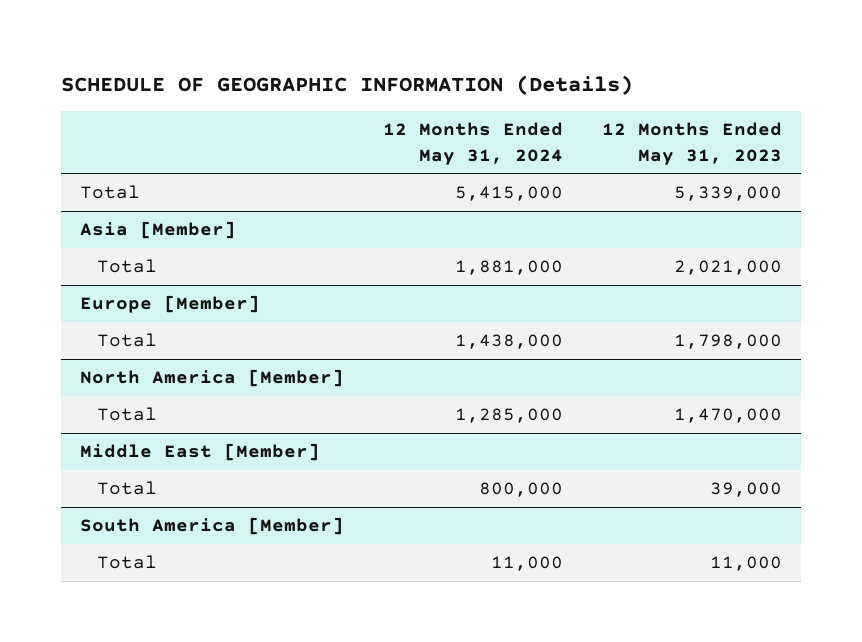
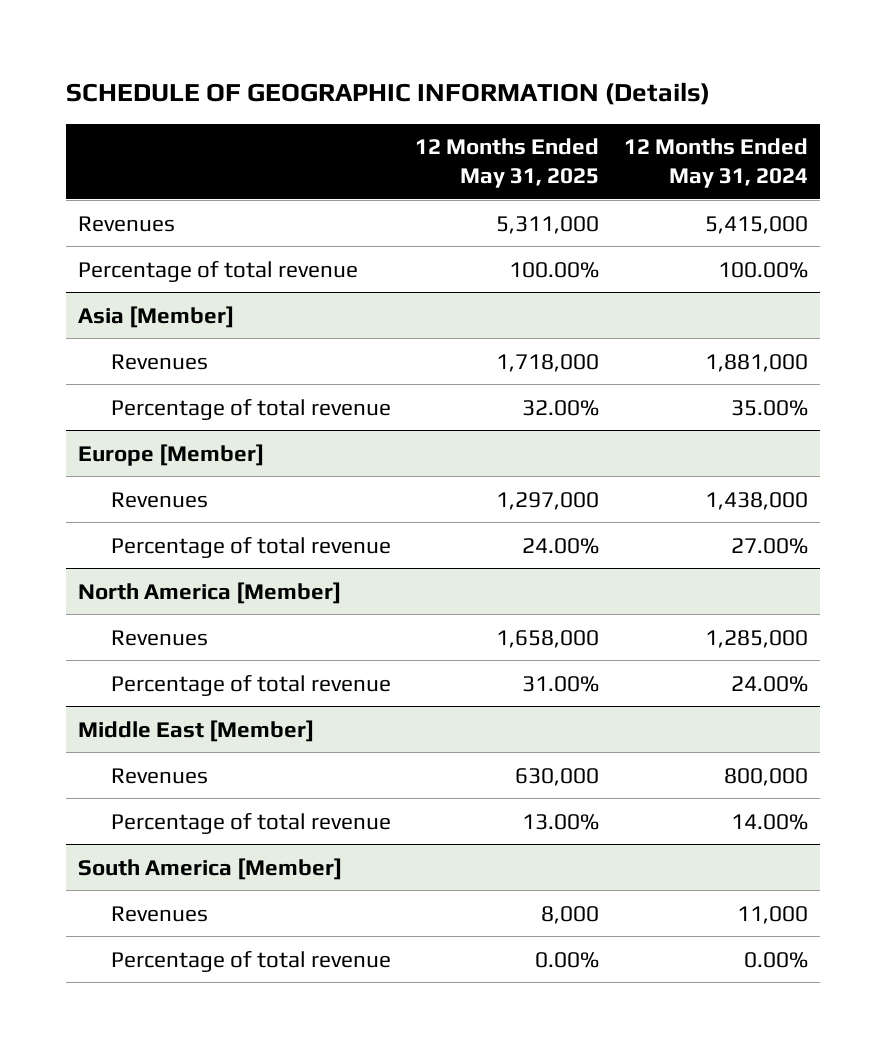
[601,122,782,165] 12 Months Ended May 31, 2023 -> none
none -> [415,138,600,188] 12 Months Ended May 31, 2025
[80,185,141,200] Total -> [78,215,176,232] Revenues
none -> [78,260,359,282] Percentage of total revenue
[97,259,158,274] Total -> [110,353,208,370] Revenues
none -> [110,398,391,420] Percentage of total revenue
[97,333,158,348] Total -> [110,491,208,508] Revenues
none -> [110,536,391,558] Percentage of total revenue
[97,407,158,422] Total -> [110,629,208,646] Revenues
none -> [110,674,391,696] Percentage of total revenue
[97,481,158,496] Total -> [110,767,208,784] Revenues
none -> [110,812,391,834] Percentage of total revenue
[97,555,158,570] Total -> [110,905,208,922] Revenues
none -> [110,950,391,972] Percentage of total revenue

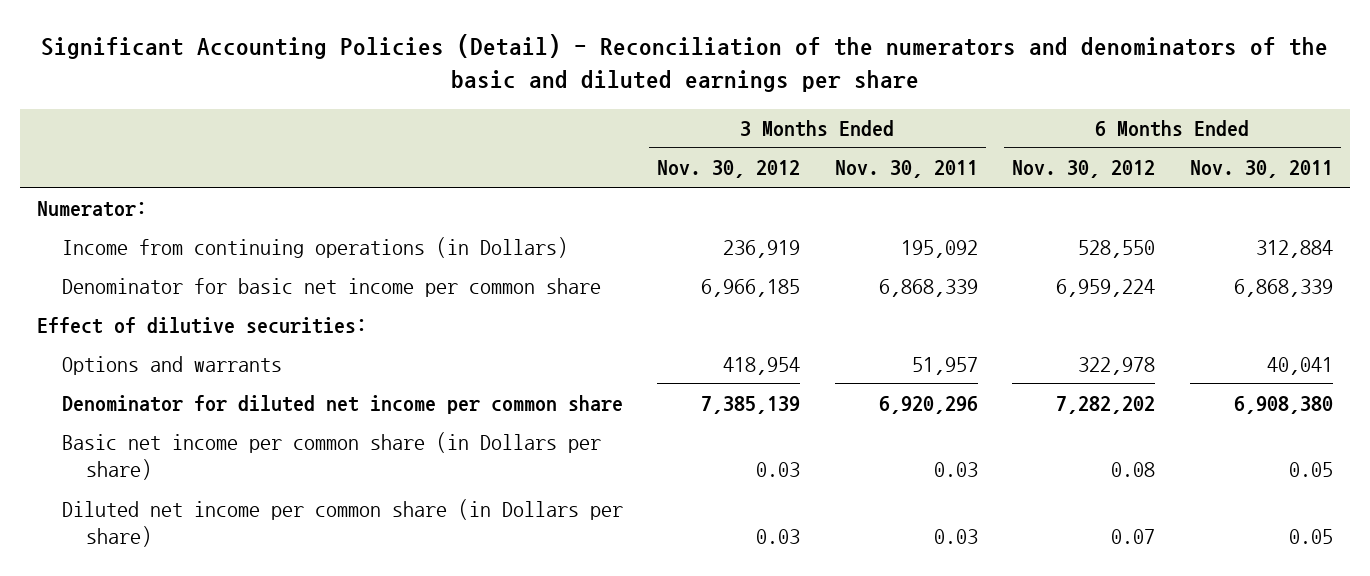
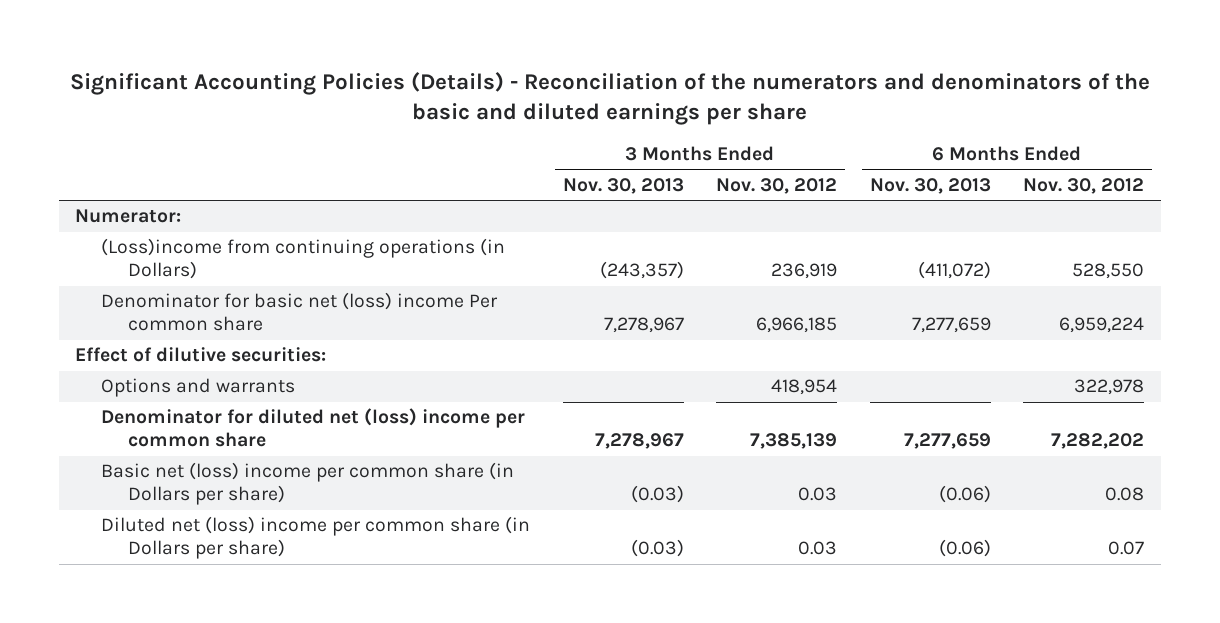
[40,33,1328,93] Significant Accounting Policies (Detail) - Reconciliation of the numerators and denominators of the basic and diluted earnings per share -> [69,72,1150,126] Significant Accounting Policies (Details) - Reconciliation of the numerators and denominators of the basic and diluted earnings per share
[834,160,978,179] Nov. 30, 2011 -> none
[1189,160,1333,179] Nov. 30, 2011 -> none
none -> [562,177,684,194] Nov. 30, 2013
none -> [869,177,991,194] Nov. 30, 2013
[61,236,568,258] Income from continuing operations (in Dollars) -> [101,238,506,280] (Loss)income from continuing operations (in Dollars)
[61,277,601,297] Denominator for basic net income per common share -> [101,292,499,332] Denominator for basic net (loss) income Per common share
[61,394,623,414] Denominator for diluted net income per common share -> [101,408,526,448] Denominator for diluted net (loss) income per common share
[61,431,601,481] Basic net income per common share (in Dollars per share) -> [101,462,515,506] Basic net (loss) income per common share (in Dollars per share)
[61,498,623,548] Diluted net income per common share (in Dollars per share) -> [101,516,531,560] Diluted net (loss) income per common share (in Dollars per share)

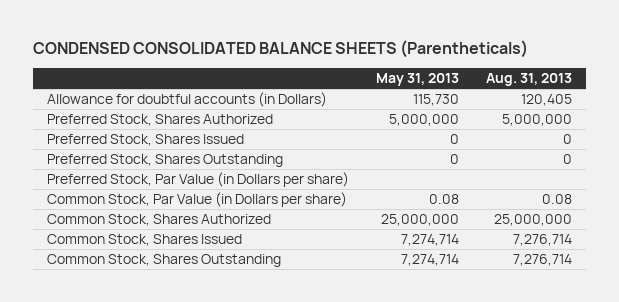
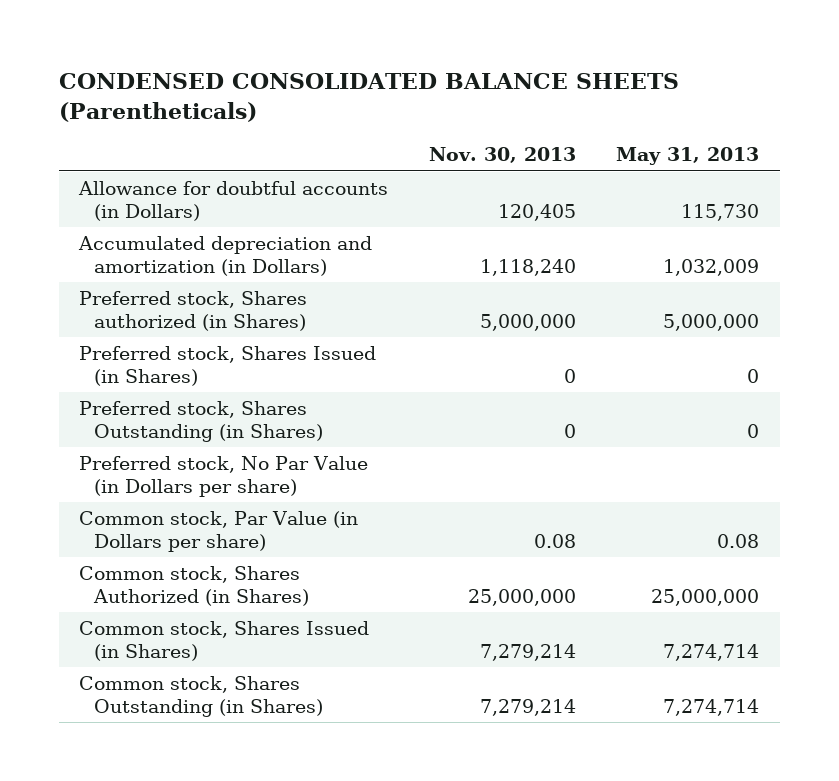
[486,73,573,87] Aug. 31, 2013 -> none
none -> [428,147,576,164] Nov. 30, 2013
none -> [78,236,373,276] Accumulated depreciation and amortization (in Dollars)
[46,114,273,127] Preferred Stock, Shares Authorized -> [79,291,308,331] Preferred stock, Shares authorized (in Shares)
[46,134,244,147] Preferred Stock, Shares Issued -> [79,346,377,386] Preferred stock, Shares Issued (in Shares)
[46,154,283,168] Preferred Stock, Shares Outstanding -> [79,401,323,442] Preferred stock, Shares Outstanding (in Shares)
[46,172,349,188] Preferred Stock, Par Value (in Dollars per share) -> [79,456,369,497] Preferred stock, No Par Value (in Dollars per share)
[46,192,347,208] Common Stock, Par Value (in Dollars per share) -> [79,511,359,552] Common stock, Par Value (in Dollars per share)
[46,214,271,227] Common Stock, Shares Authorized -> [79,566,309,606] Common stock, Shares Authorized (in Shares)
[46,234,242,247] Common Stock, Shares Issued -> [79,621,370,661] Common stock, Shares Issued (in Shares)
[46,254,281,268] Common Stock, Shares Outstanding -> [79,676,323,717] Common stock, Shares Outstanding (in Shares)

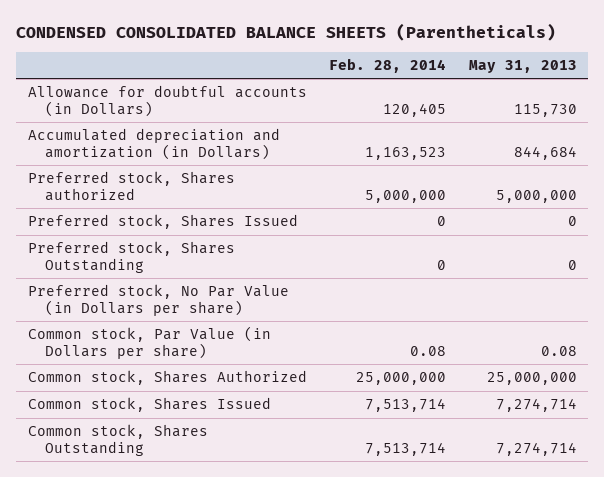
[428,147,576,164] Nov. 30, 2013 -> none
none -> [329,57,447,73] Feb. 28, 2014
[663,258,760,276] 1,032,009 -> [513,145,577,160] 844,684
[79,291,308,331] Preferred stock, Shares authorized (in Shares) -> [27,171,235,201] Preferred stock, Shares authorized
[79,346,377,386] Preferred stock, Shares Issued (in Shares) -> [27,214,298,230] Preferred stock, Shares Issued
[79,401,323,442] Preferred stock, Shares Outstanding (in Shares) -> [27,241,235,273] Preferred stock, Shares Outstanding
[79,566,309,606] Common stock, Shares Authorized (in Shares) -> [27,370,307,386] Common stock, Shares Authorized
[79,621,370,661] Common stock, Shares Issued (in Shares) -> [27,397,271,413] Common stock, Shares Issued
[79,676,323,717] Common stock, Shares Outstanding (in Shares) -> [27,424,208,456] Common stock, Shares Outstanding

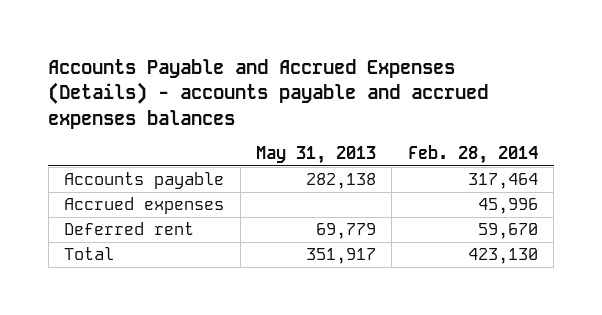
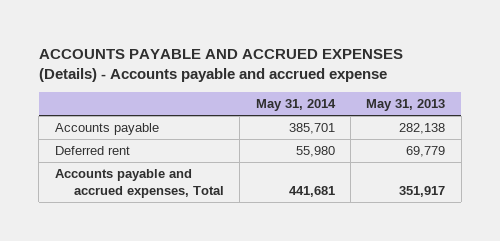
[48,58,489,129] Accounts Payable and Accrued Expenses (Details) - accounts payable and accrued expenses balances -> [38,48,403,82] ACCOUNTS PAYABLE AND ACCRUED EXPENSES (Details) - Accounts payable and accrued expense
[407,145,538,165] Feb. 28, 2014 -> none
none -> [255,99,336,112] May 31, 2014
[64,197,225,215] Accrued expenses -> none
[64,247,115,261] Total -> [54,169,224,198] Accounts payable and accrued expenses, Total

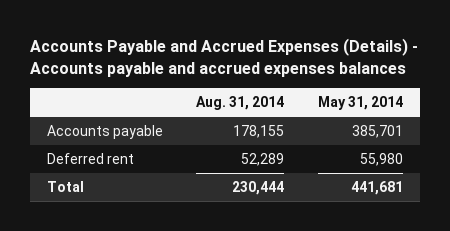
[38,48,403,82] ACCOUNTS PAYABLE AND ACCRUED EXPENSES (Details) - Accounts payable and accrued expense -> [30,37,419,77] Accounts Payable and Accrued Expenses (Details) - Accounts payable and accrued expenses balances
[366,99,446,112] May 31, 2013 -> none
none -> [196,95,285,110] Aug. 31, 2014
[54,169,224,198] Accounts payable and accrued expenses, Total -> [46,181,84,193] Total

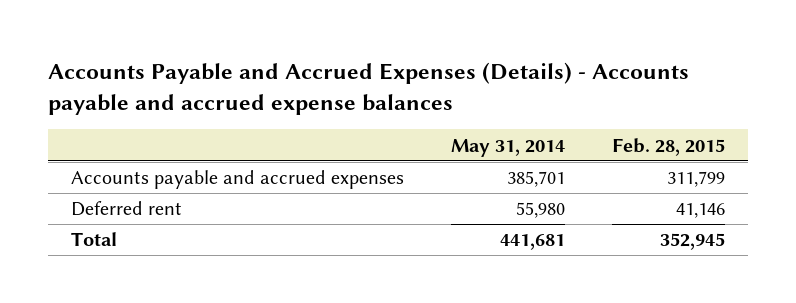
[30,37,419,77] Accounts Payable and Accrued Expenses (Details) - Accounts payable and accrued expenses balances -> [48,61,690,115] Accounts Payable and Accrued Expenses (Details) - Accounts payable and accrued expense balances
[196,95,285,110] Aug. 31, 2014 -> none
none -> [611,137,725,156] Feb. 28, 2015
[46,125,163,140] Accounts payable -> [71,170,405,190] Accounts payable and accrued expenses

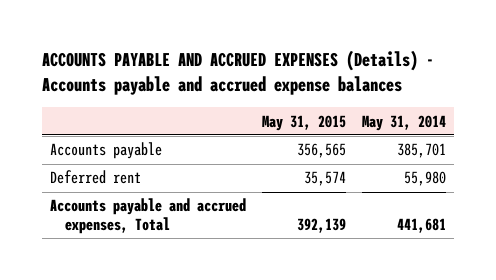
[48,61,690,115] Accounts Payable and Accrued Expenses (Details) - Accounts payable and accrued expense balances -> [41,50,434,96] ACCOUNTS PAYABLE AND ACCRUED EXPENSES (Details) - Accounts payable and accrued expense balances
[611,137,725,156] Feb. 28, 2015 -> none
none -> [261,114,346,131] May 31, 2015
[71,170,405,190] Accounts payable and accrued expenses -> [49,142,162,160] Accounts payable
[71,232,118,247] Total -> [49,198,246,235] Accounts payable and accrued expenses, Total

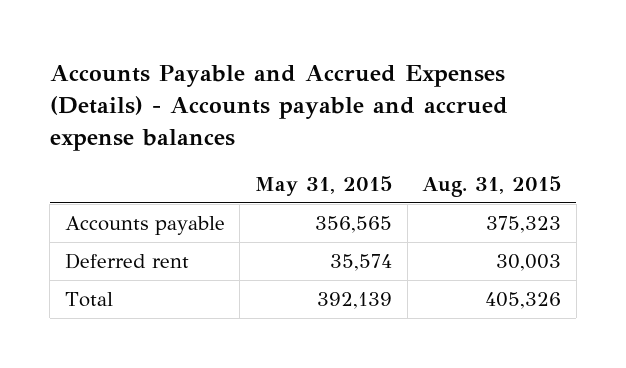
[41,50,434,96] ACCOUNTS PAYABLE AND ACCRUED EXPENSES (Details) - Accounts payable and accrued expense balances -> [49,65,508,151] Accounts Payable and Accrued Expenses (Details) - Accounts payable and accrued expense balances
[362,114,447,131] May 31, 2014 -> none
none -> [422,176,562,198] Aug. 31, 2015
[49,198,246,235] Accounts payable and accrued expenses, Total -> [64,291,113,307] Total

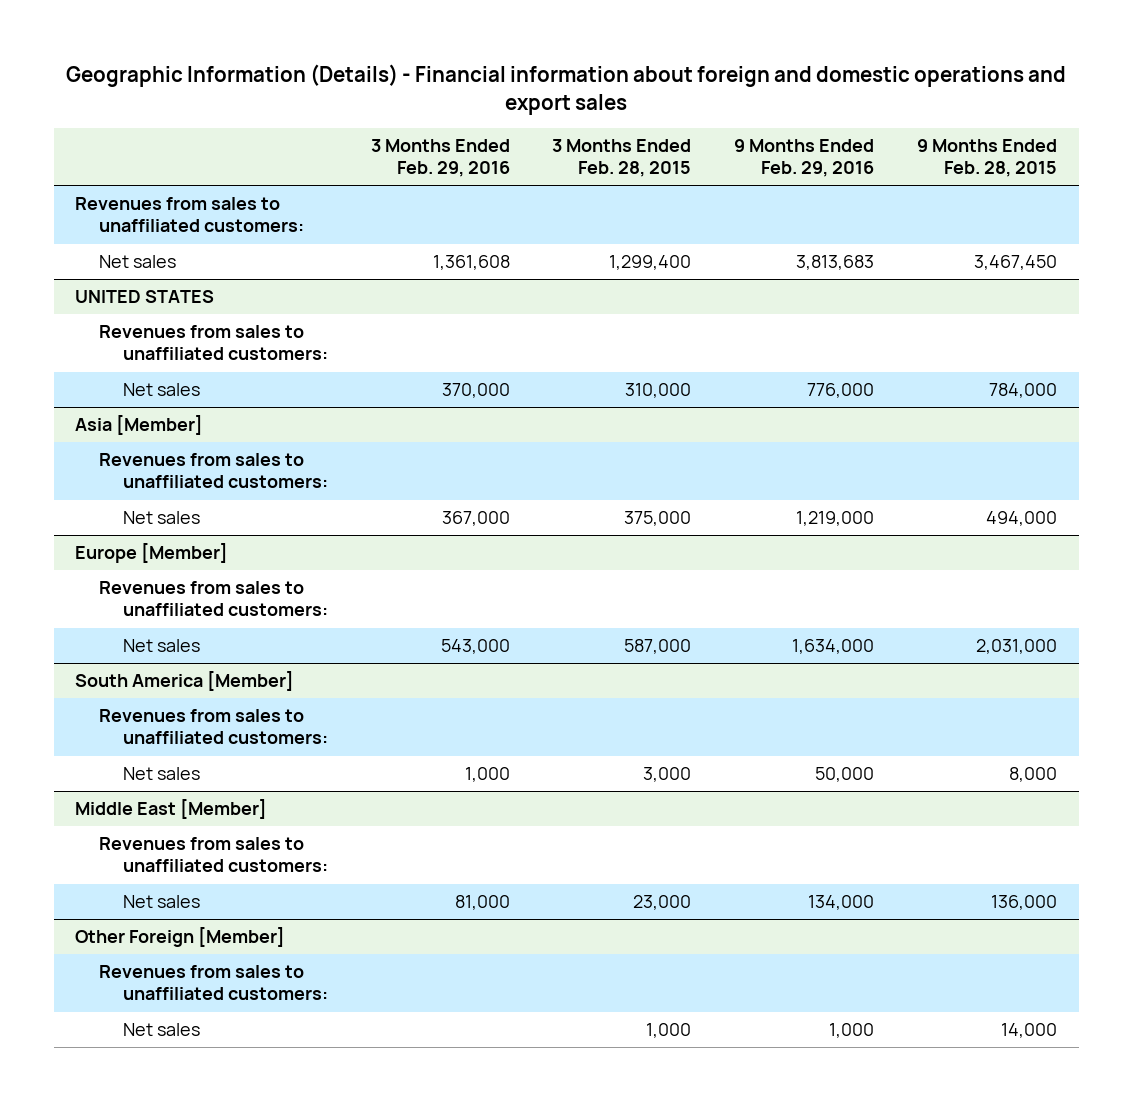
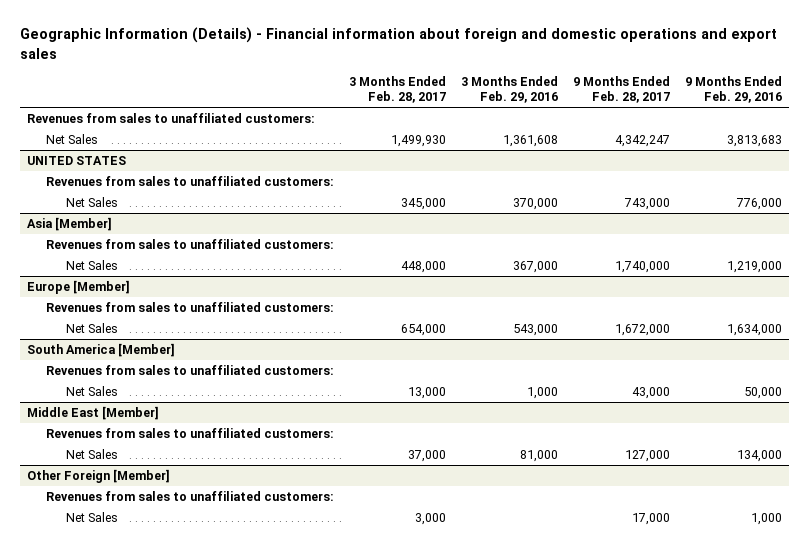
[552,138,692,178] 3 Months Ended Feb. 28, 2015 -> none
[917,138,1058,178] 9 Months Ended Feb. 28, 2015 -> none
none -> [349,75,447,104] 3 Months Ended Feb. 28, 2017
none -> [573,75,671,104] 9 Months Ended Feb. 28, 2017
[98,255,176,269] Net sales -> [46,133,99,144] Net Sales
[122,383,200,397] Net sales -> [65,196,118,207] Net Sales
[122,511,200,525] Net sales -> [65,259,118,270] Net Sales
[122,639,200,653] Net sales -> [65,322,118,333] Net Sales
[122,767,200,781] Net sales -> [65,385,118,396] Net Sales
[122,895,200,909] Net sales -> [65,448,118,459] Net Sales
[122,1023,200,1037] Net sales -> [65,511,118,522] Net Sales

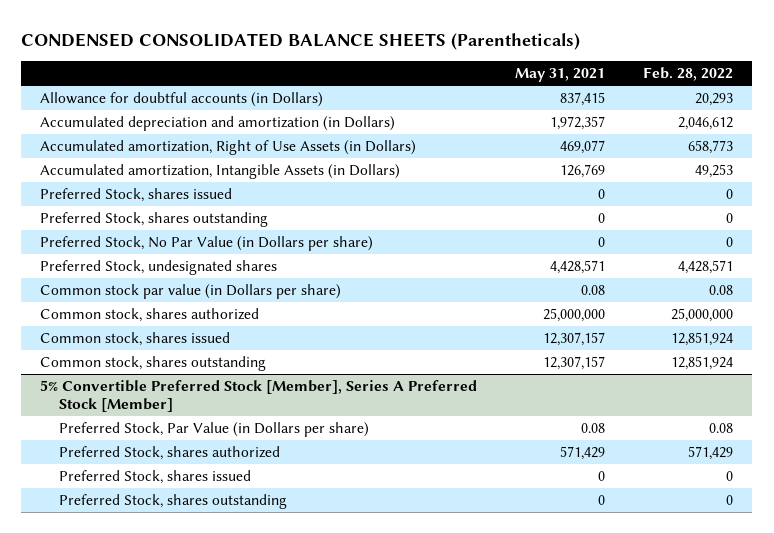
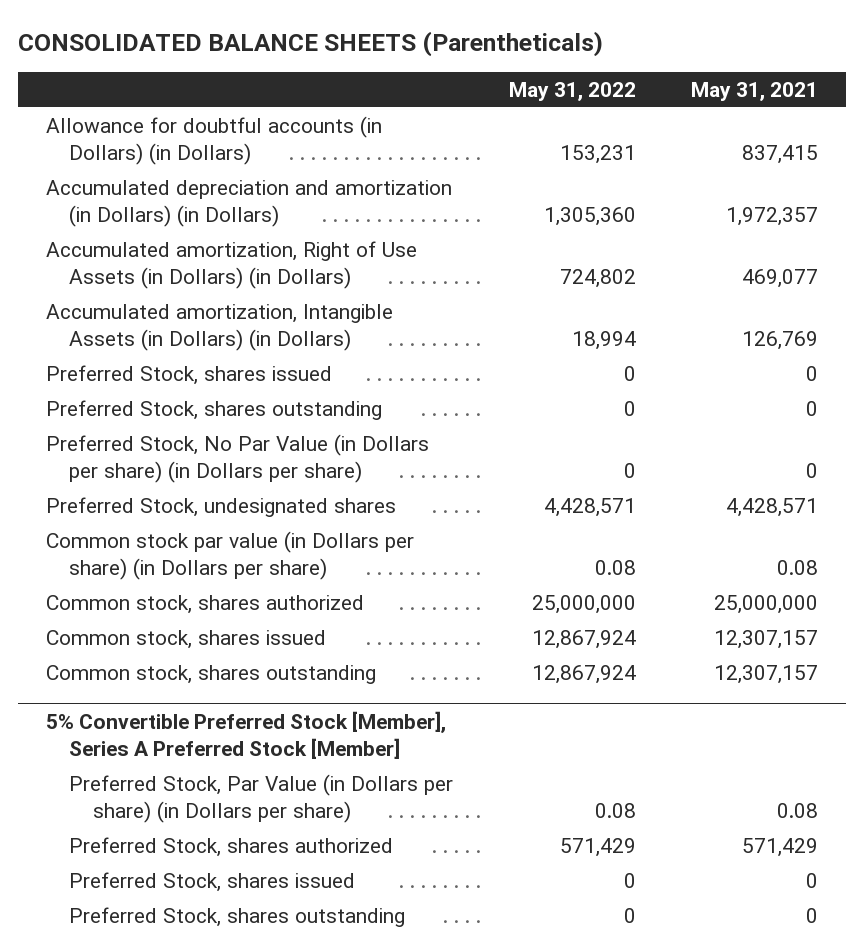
[21,32,581,50] CONDENSED CONSOLIDATED BALANCE SHEETS (Parentheticals) -> [17,30,603,57] CONSOLIDATED BALANCE SHEETS (Parentheticals)
[643,67,734,82] Feb. 28, 2022 -> none
none -> [508,81,636,101] May 31, 2022
[40,92,324,108] Allowance for doubtful accounts (in Dollars) -> [45,115,382,166] Allowance for doubtful accounts (in Dollars) (in Dollars)
[40,116,396,132] Accumulated depreciation and amortization (in Dollars) -> [45,179,452,228] Accumulated depreciation and amortization (in Dollars) (in Dollars)
[40,140,417,156] Accumulated amortization, Right of Use Assets (in Dollars) -> [45,240,417,290] Accumulated amortization, Right of Use Assets (in Dollars) (in Dollars)
[40,164,401,180] Accumulated amortization, Intangible Assets (in Dollars) -> [45,303,393,352] Accumulated amortization, Intangible Assets (in Dollars) (in Dollars)
[40,236,374,252] Preferred Stock, No Par Value (in Dollars per share) -> [45,433,429,484] Preferred Stock, No Par Value (in Dollars per share) (in Dollars per share)
[40,284,342,300] Common stock par value (in Dollars per share) -> [45,530,414,581] Common stock par value (in Dollars per share) (in Dollars per share)
[59,422,370,438] Preferred Stock, Par Value (in Dollars per share) -> [69,773,454,824] Preferred Stock, Par Value (in Dollars per share) (in Dollars per share)

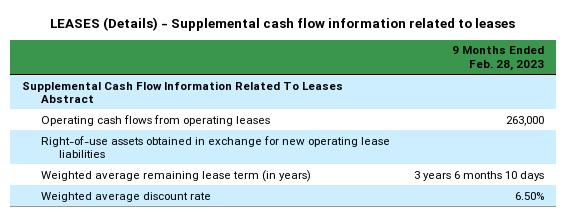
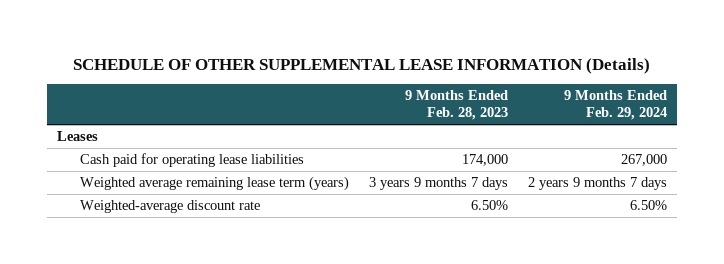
[50,17,516,32] LEASES (Details) - Supplemental cash flow information related to leases -> [73,57,651,74] SCHEDULE OF OTHER SUPPLEMENTAL LEASE INFORMATION (Details)
none -> [564,90,668,121] 9 Months Ended Feb. 29, 2024
[22,80,344,104] Supplemental Cash Flow Information Related To Leases Abstract -> none
[40,135,390,159] Right-of-use assets obtained in exchange for new operating lease liabilities -> none
none -> [57,131,99,142] Leases
[40,114,270,126] Operating cash flows from operating leases -> [80,153,305,168] Cash paid for operating lease liabilities
[506,115,545,126] 263,000 -> [462,154,509,167] 174,000
[40,169,311,182] Weighted average remaining lease term (in years) -> [80,176,350,192] Weighted average remaining lease term (years)
[414,170,545,181] 3 years 6 months 10 days -> [369,177,509,191] 3 years 9 months 7 days
[40,191,211,202] Weighted average discount rate -> [80,200,261,214] Weighted-average discount rate

